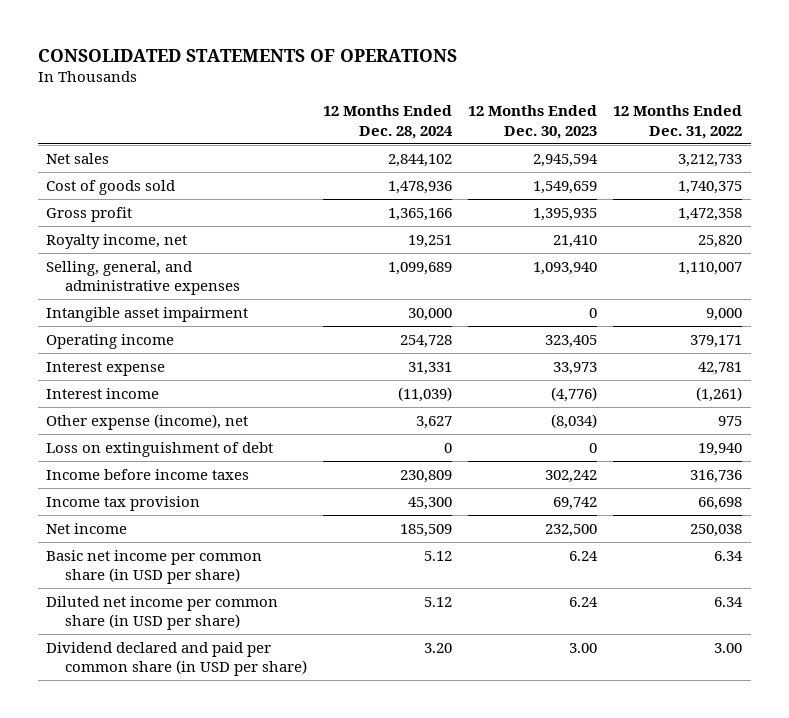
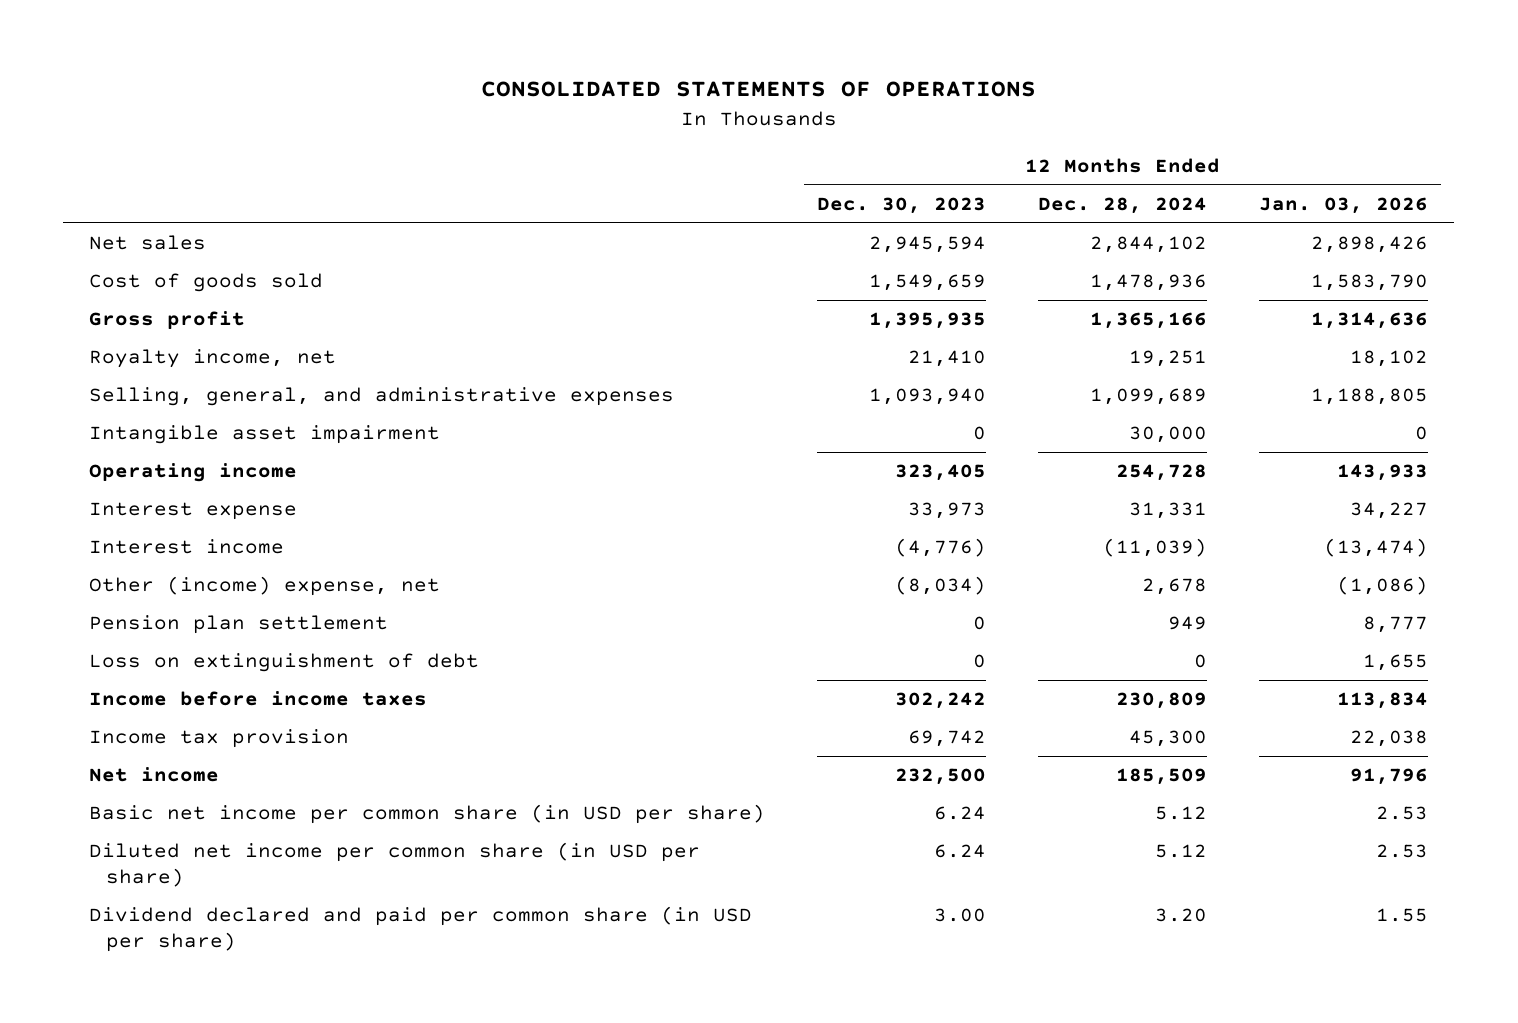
[613,105,743,139] 12 Months Ended Dec. 31, 2022 -> none
none -> [1259,196,1429,214] Jan. 03, 2026
[46,414,249,431] Other expense (income), net -> [89,576,441,597] Other (income) expense, net
[415,416,452,430] 3,627 -> [1142,578,1208,596] 2,678
none -> [89,615,389,635] Pension plan settlement

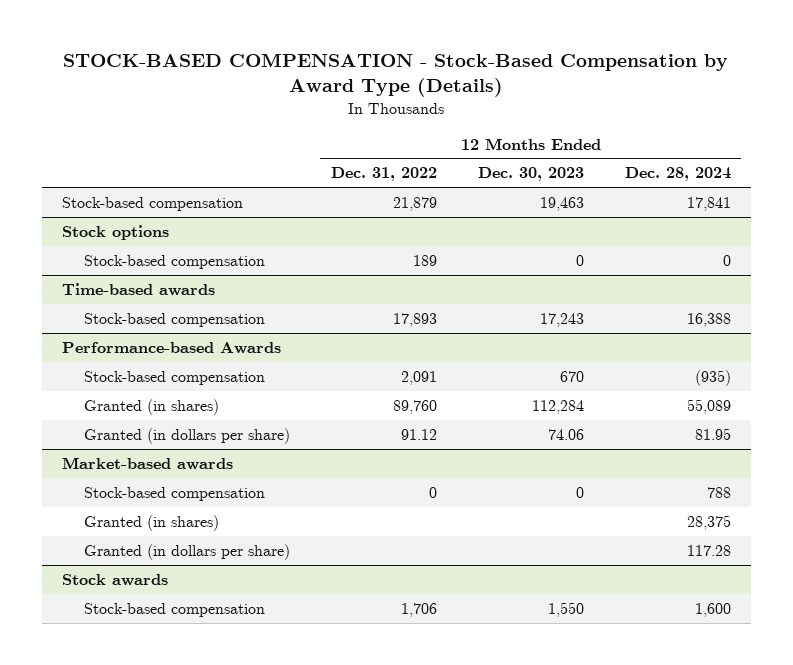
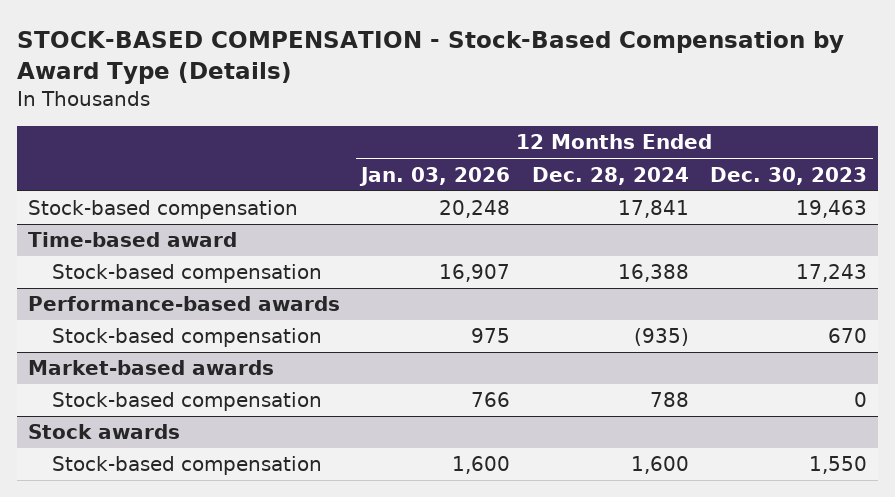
[330,167,437,182] Dec. 31, 2022 -> none
none -> [359,166,511,186] Jan. 03, 2026
[62,224,170,240] Stock options -> none
[83,254,265,269] Stock-based compensation -> none
[62,282,216,296] Time-based awards -> [27,232,237,248] Time-based award
[62,341,282,354] Performance-based Awards -> [27,296,340,312] Performance-based awards
[83,398,219,415] Granted (in shares) -> none
[83,427,290,444] Granted (in dollars per share) -> none
[83,514,219,531] Granted (in shares) -> none
[83,543,290,560] Granted (in dollars per share) -> none

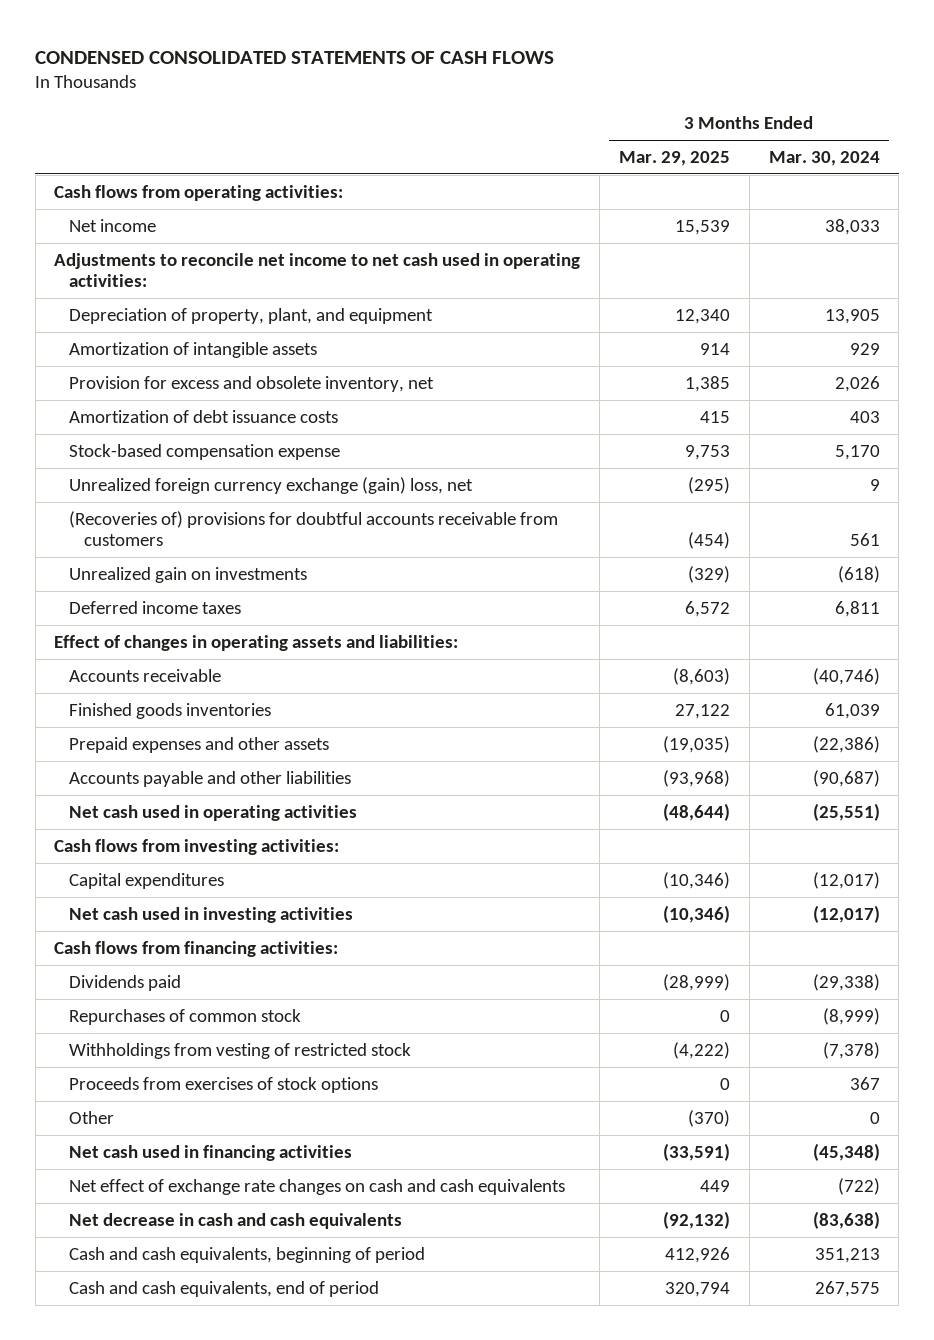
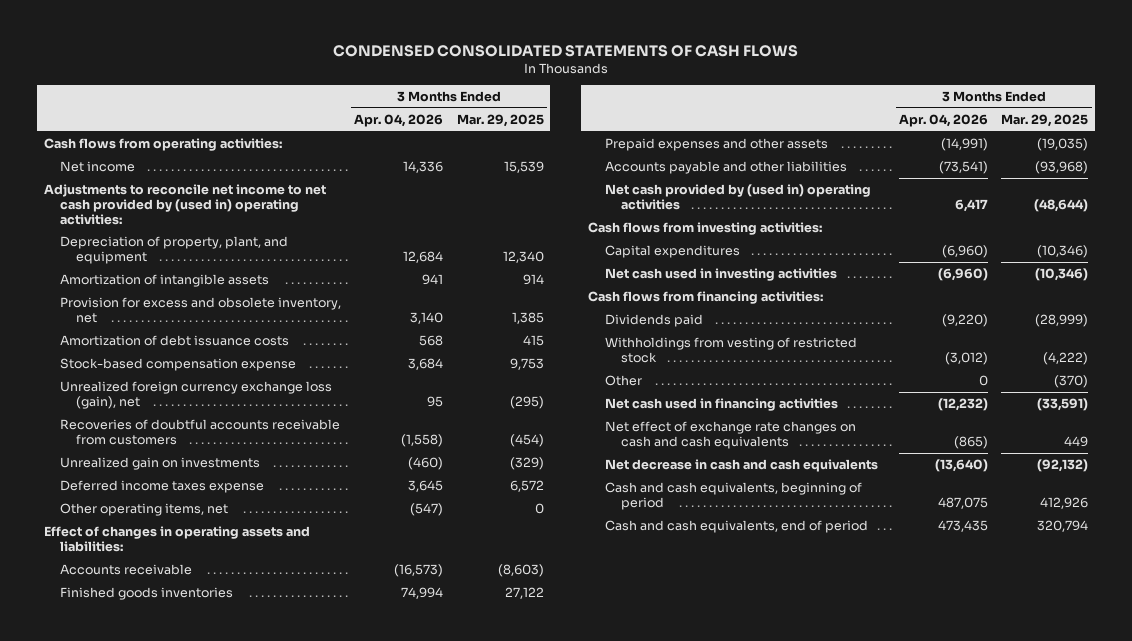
[768,151,880,167] Mar. 30, 2024 -> none
none -> [354,113,444,127] Apr. 04, 2026
[54,252,581,288] Adjustments to reconcile net income to net cash used in operating activities: -> [43,183,326,225] Adjustments to reconcile net income to net cash provided by (used in) operating activities:
[69,476,474,494] Unrealized foreign currency exchange (gain) loss, net -> [59,380,332,409] Unrealized foreign currency exchange loss (gain), net
[69,510,559,547] (Recoveries of) provisions for doubtful accounts receivable from customers -> [59,418,340,445] Recoveries of doubtful accounts receivable from customers
[69,600,242,614] Deferred income taxes -> [59,479,264,493] Deferred income taxes expense
none -> [59,502,228,516] Other operating items, net
[69,804,358,821] Net cash used in operating activities -> [604,183,871,210] Net cash provided by (used in) operating activities
[69,1008,302,1025] Repurchases of common stock -> none
[69,1076,379,1093] Proceeds from exercises of stock options -> none

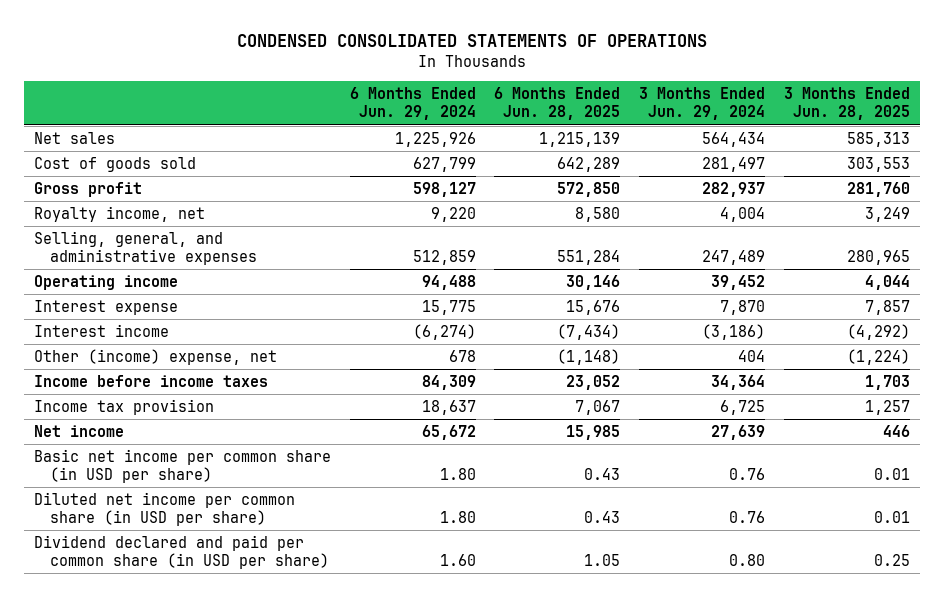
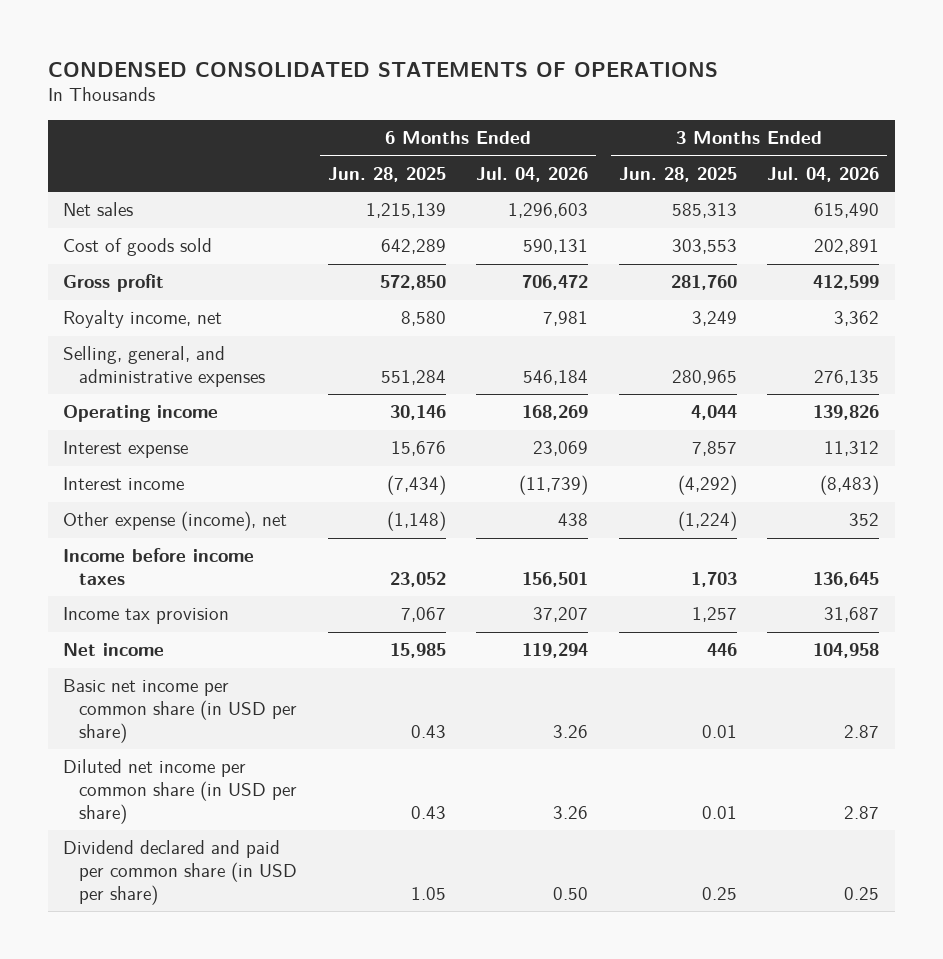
[349,86,476,121] 6 Months Ended Jun. 29, 2024 -> none
[639,86,766,121] 3 Months Ended Jun. 29, 2024 -> none
none -> [476,166,589,182] Jul. 04, 2026
none -> [767,166,880,182] Jul. 04, 2026
[33,348,277,365] Other (income) expense, net -> [63,511,288,532] Other expense (income), net

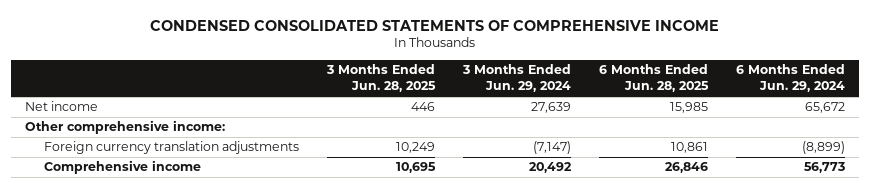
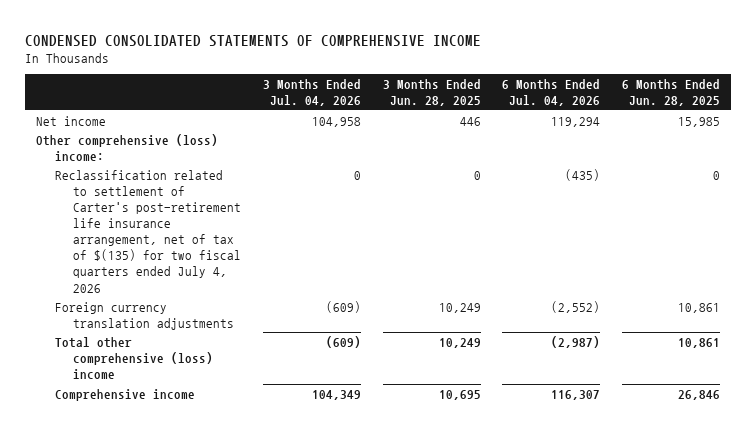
[462,64,572,93] 3 Months Ended Jun. 29, 2024 -> none
[735,64,845,93] 6 Months Ended Jun. 29, 2024 -> none
none -> [262,79,361,107] 3 Months Ended Jul. 04, 2026
none -> [502,79,601,107] 6 Months Ended Jul. 04, 2026
[25,120,226,135] Other comprehensive income: -> [36,133,219,161] Other comprehensive (loss) income:
none -> [54,169,242,293] Reclassification related to settlement of Carter's post-retirement life insurance arrangement, net of tax of $(135) for two fiscal quarters ended July 4, 2026
none -> [54,336,214,379] Total other comprehensive (loss) income

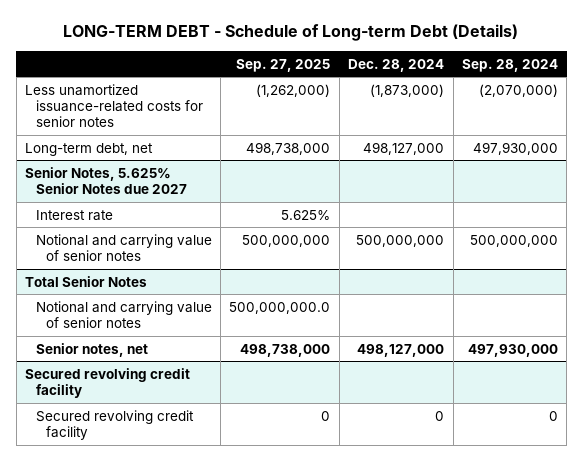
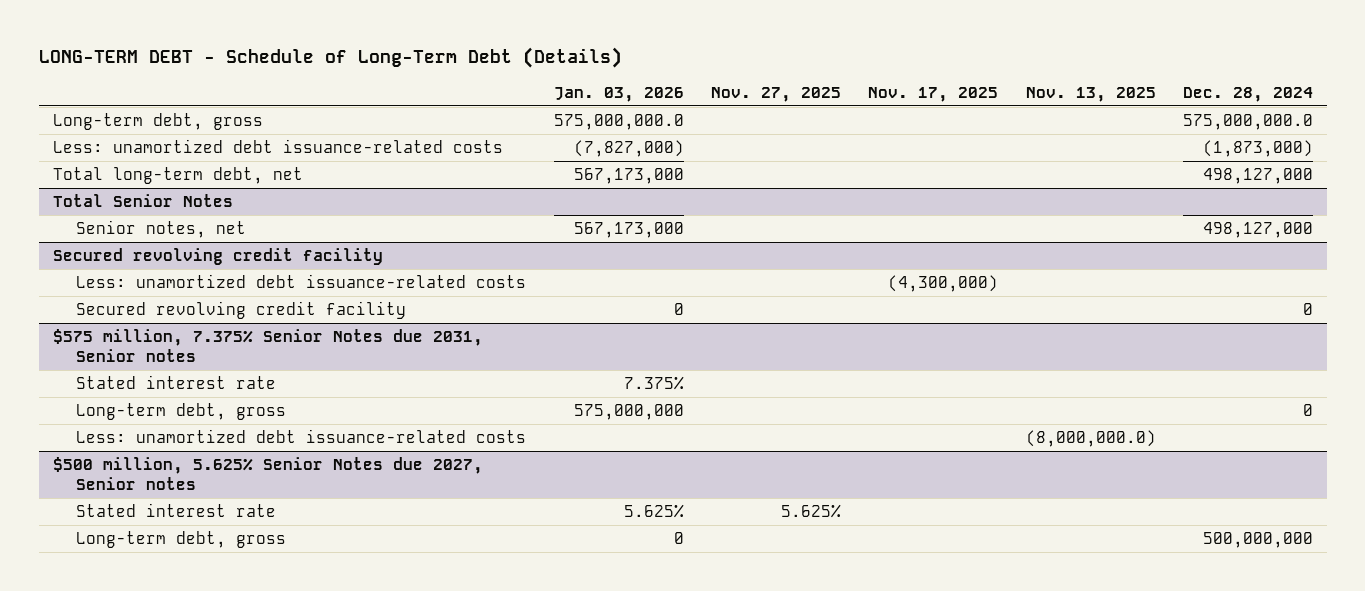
[63,24,519,42] LONG-TERM DEBT - Schedule of Long-term Debt (Details) -> [38,47,622,69] LONG-TERM DEBT - Schedule of Long-Term Debt (Details)
[236,58,331,72] Sep. 27, 2025 -> none
[461,58,558,72] Sep. 28, 2024 -> none
none -> [553,87,684,103] Jan. 03, 2026
none -> [710,87,841,103] Nov. 27, 2025
none -> [868,87,999,103] Nov. 17, 2025
none -> [1025,87,1156,103] Nov. 13, 2025
[24,166,187,195] Senior Notes, 5.625% Senior Notes due 2027 -> none
[35,209,113,221] Interest rate -> none
[35,233,212,262] Notional and carrying value of senior notes -> none
none -> [52,112,263,130] Long-term debt, gross
[24,83,203,128] Less unamortized issuance-related costs for senior notes -> [52,138,503,153] Less: unamortized debt issuance-related costs
[24,142,153,156] Long-term debt, net -> [52,166,303,184] Total long-term debt, net
[35,300,212,329] Notional and carrying value of senior notes -> none
none -> [76,273,527,288] Less: unamortized debt issuance-related costs
none -> [52,328,483,362] $575 million, 7.375% Senior Notes due 2031, Senior notes
none -> [76,374,277,389] Stated interest rate
none -> [76,402,287,420] Long-term debt, gross
none -> [76,428,527,443] Less: unamortized debt issuance-related costs
none -> [52,456,483,490] $500 million, 5.625% Senior Notes due 2027, Senior notes
none -> [76,502,277,517] Stated interest rate
none -> [76,530,287,548] Long-term debt, gross

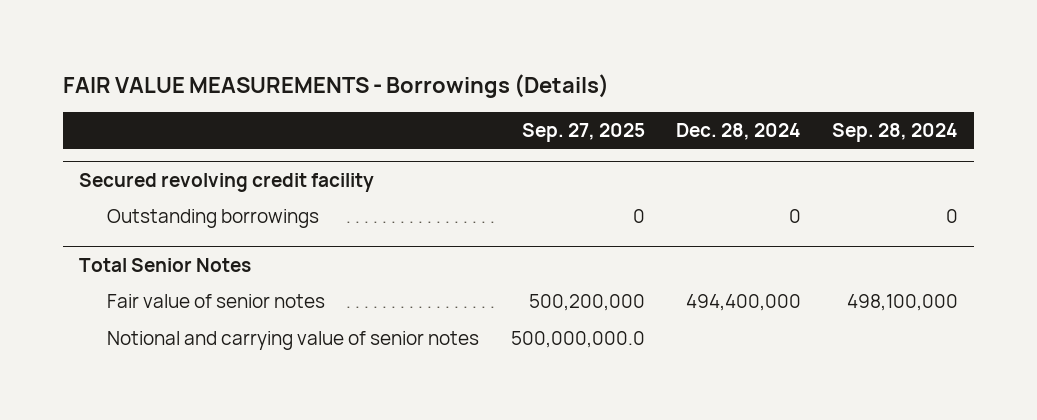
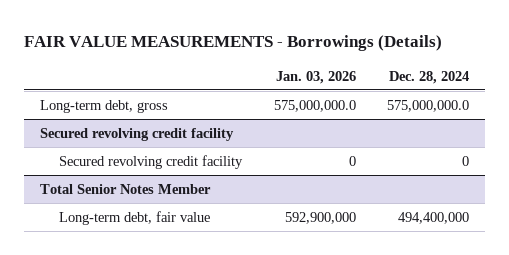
[521,123,645,143] Sep. 27, 2025 -> none
[832,123,959,143] Sep. 28, 2024 -> none
none -> [275,70,356,84] Jan. 03, 2026
none -> [40,99,169,113] Long-term debt, gross
[107,331,480,351] Notional and carrying value of senior notes -> none
[107,209,320,229] Outstanding borrowings -> [59,154,244,169] Secured revolving credit facility
[78,258,251,273] Total Senior Notes -> [40,183,212,194] Total Senior Notes Member
[107,294,326,309] Fair value of senior notes -> [59,210,211,225] Long-term debt, fair value

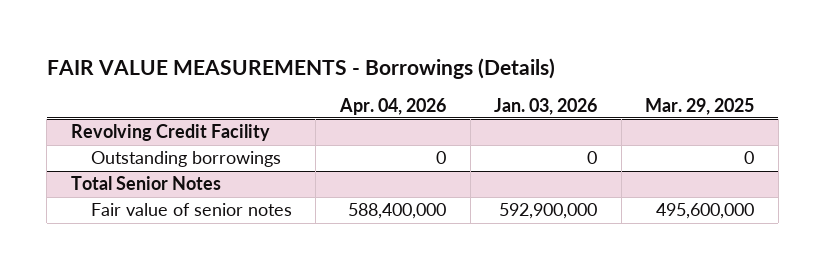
[389,70,470,84] Dec. 28, 2024 -> none
none -> [339,97,447,115] Apr. 04, 2026
none -> [645,97,755,115] Mar. 29, 2025
[40,99,169,113] Long-term debt, gross -> none
[40,127,235,141] Secured revolving credit facility -> [70,124,270,142] Revolving Credit Facility
[59,154,244,169] Secured revolving credit facility -> [90,151,281,168] Outstanding borrowings
[40,183,212,194] Total Senior Notes Member -> [70,176,221,191] Total Senior Notes
[59,210,211,225] Long-term debt, fair value -> [90,203,292,217] Fair value of senior notes

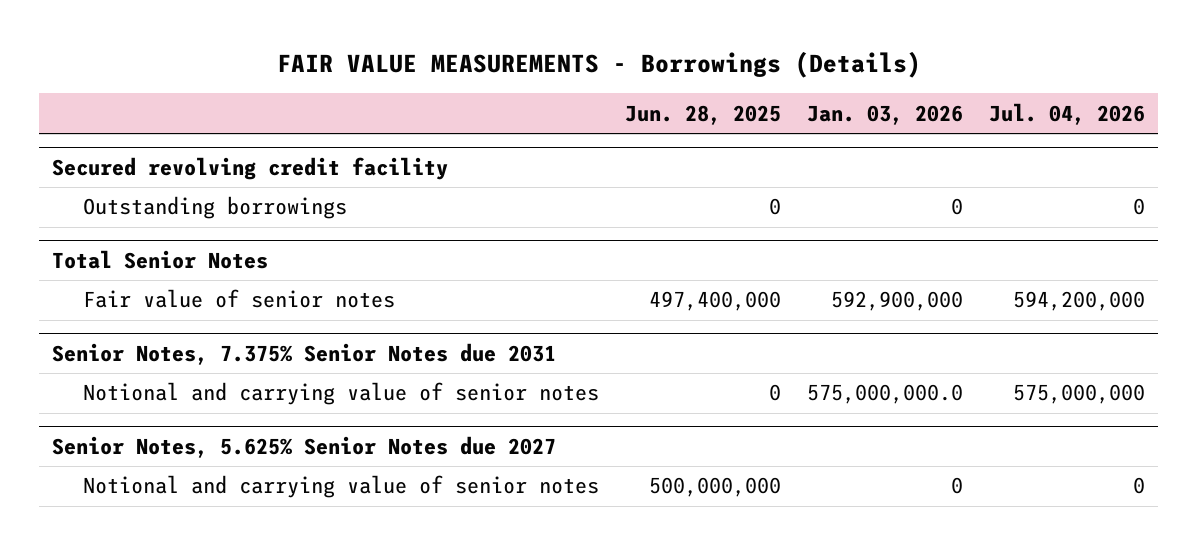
[339,97,447,115] Apr. 04, 2026 -> none
[645,97,755,115] Mar. 29, 2025 -> none
none -> [624,104,781,125] Jun. 28, 2025
none -> [989,102,1146,125] Jul. 04, 2026
[70,124,270,142] Revolving Credit Facility -> [51,156,448,180] Secured revolving credit facility
none -> [51,342,556,365] Senior Notes, 7.375% Senior Notes due 2031
none -> [82,382,599,406] Notional and carrying value of senior notes
none -> [51,435,556,458] Senior Notes, 5.625% Senior Notes due 2027
none -> [82,475,599,499] Notional and carrying value of senior notes

